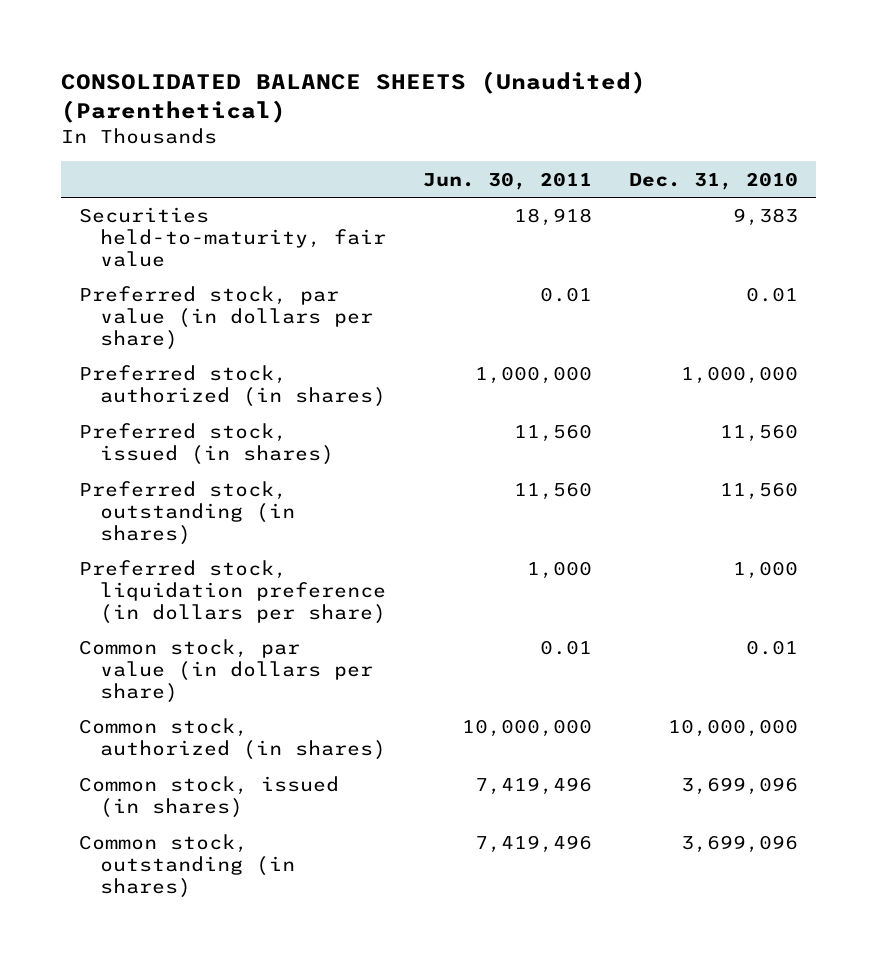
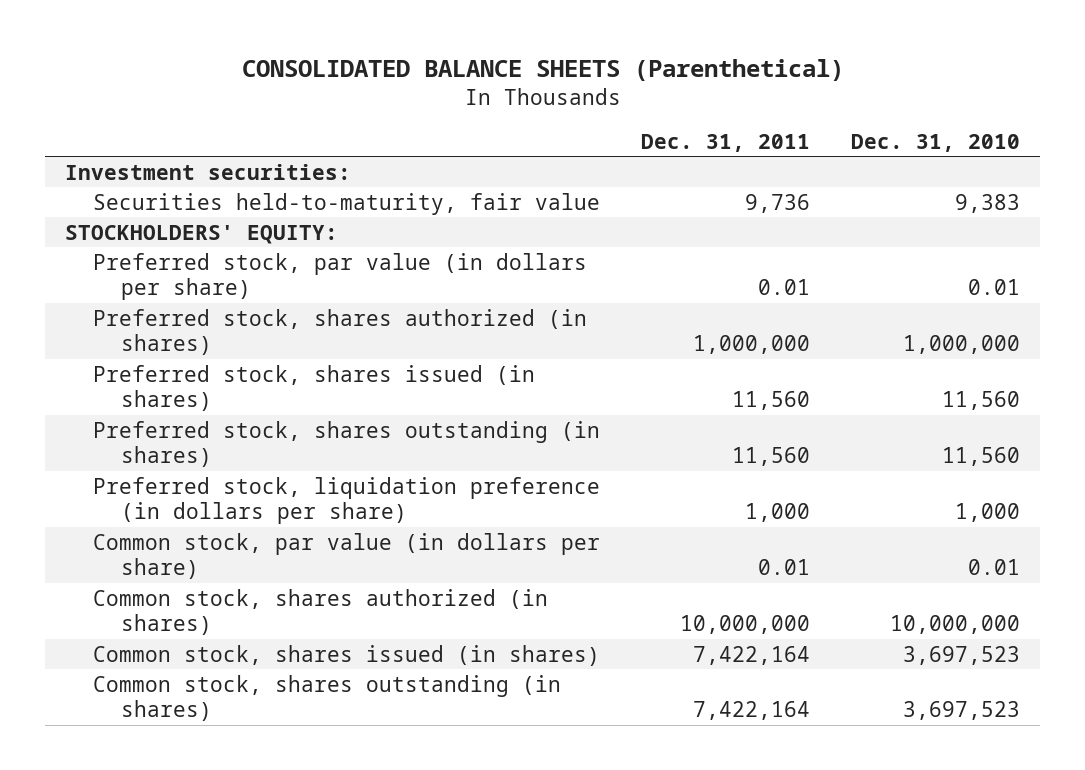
[60,71,646,123] CONSOLIDATED BALANCE SHEETS (Unaudited) (Parenthetical) -> [241,59,844,82] CONSOLIDATED BALANCE SHEETS (Parenthetical)
[422,171,592,190] Jun. 30, 2011 -> none
none -> [640,133,810,152] Dec. 31, 2011
none -> [65,163,352,180] Investment securities:
none -> [65,224,339,244] STOCKHOLDERS' EQUITY:
[79,365,386,408] Preferred stock, authorized (in shares) -> [93,308,588,356] Preferred stock, shares authorized (in shares)
[79,423,334,466] Preferred stock, issued (in shares) -> [93,364,536,412] Preferred stock, shares issued (in shares)
[79,481,295,545] Preferred stock, outstanding (in shares) -> [93,420,601,468] Preferred stock, shares outstanding (in shares)
[79,718,386,761] Common stock, authorized (in shares) -> [93,588,549,636] Common stock, shares authorized (in shares)
[79,776,340,819] Common stock, issued (in shares) -> [93,644,601,666] Common stock, shares issued (in shares)
[680,777,798,796] 3,699,096 -> [902,645,1020,665] 3,697,523
[79,834,295,898] Common stock, outstanding (in shares) -> [93,674,562,722] Common stock, shares outstanding (in shares)
[680,835,798,854] 3,699,096 -> [902,701,1020,721] 3,697,523

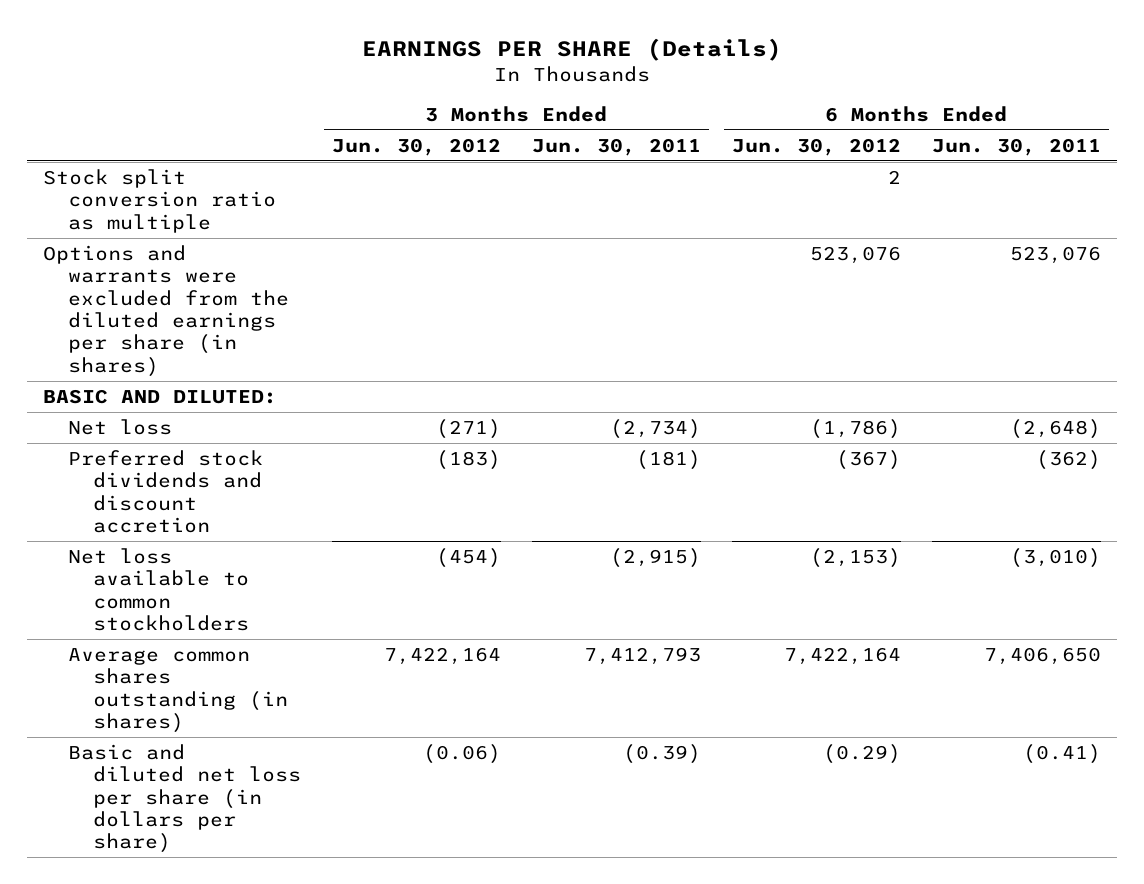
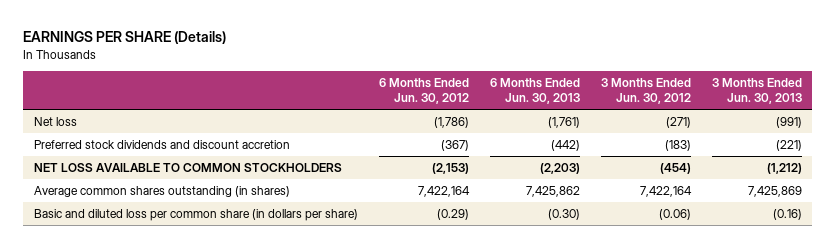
[531,137,701,156] Jun. 30, 2011 -> none
[932,137,1102,156] Jun. 30, 2011 -> none
none -> [489,77,580,105] 6 Months Ended Jun. 30, 2013
none -> [711,77,802,105] 3 Months Ended Jun. 30, 2013
[42,168,276,233] Stock split conversion ratio as multiple -> none
[42,244,289,377] Options and warrants were excluded from the diluted earnings per share (in shares) -> none
[42,388,277,404] BASIC AND DILUTED: -> none
[67,547,249,631] Net loss available to common stockholders -> [33,162,342,172] NET LOSS AVAILABLE TO COMMON STOCKHOLDERS
[67,743,301,854] Basic and diluted net loss per share (in dollars per share) -> [33,208,358,221] Basic and diluted loss per common share (in dollars per share)

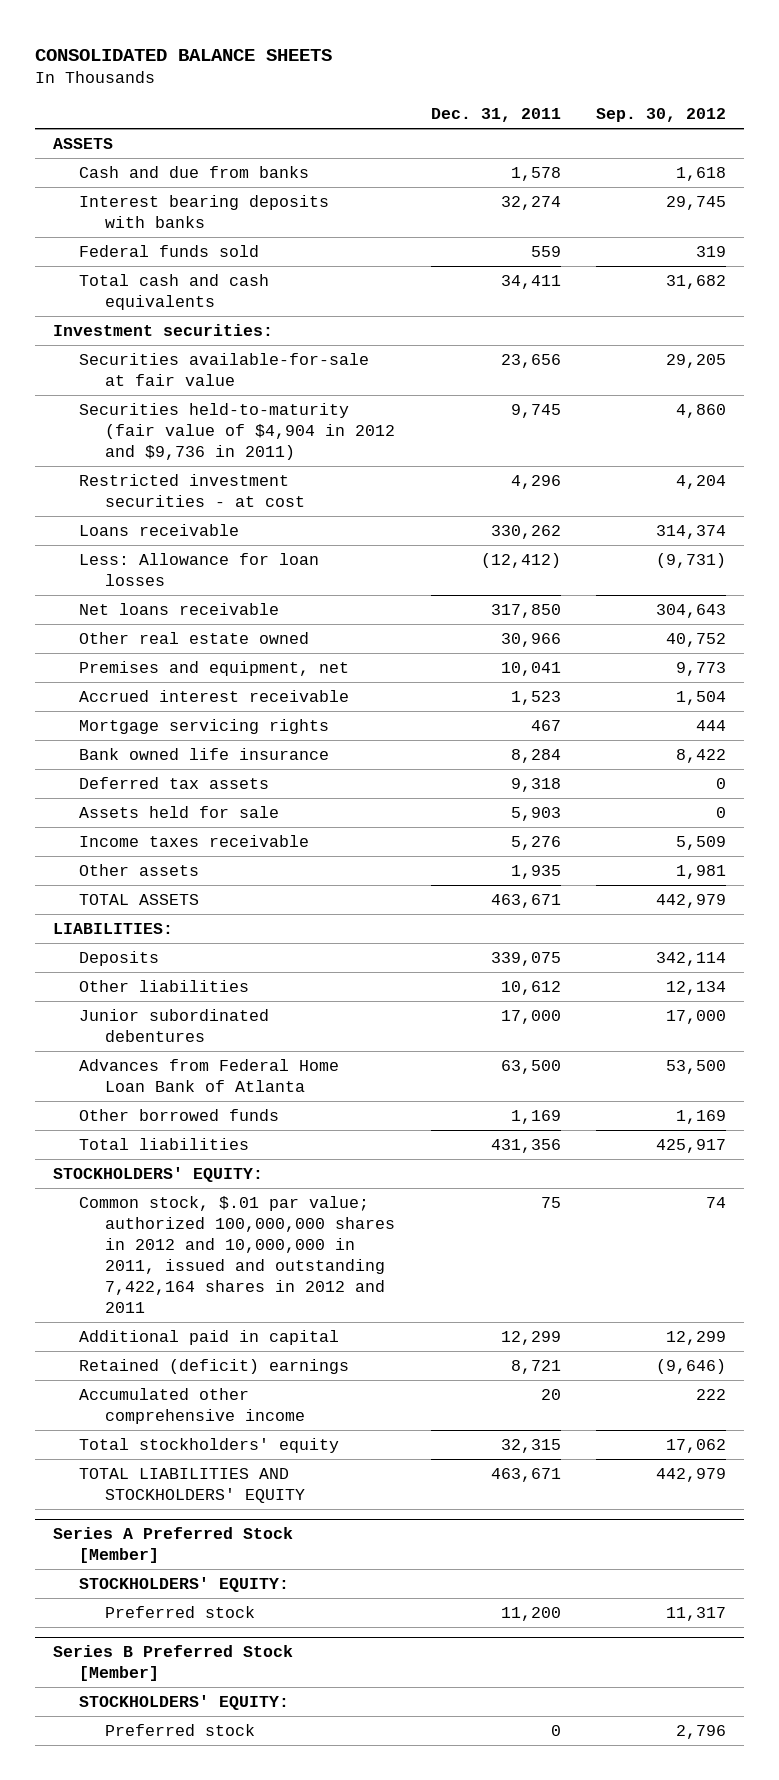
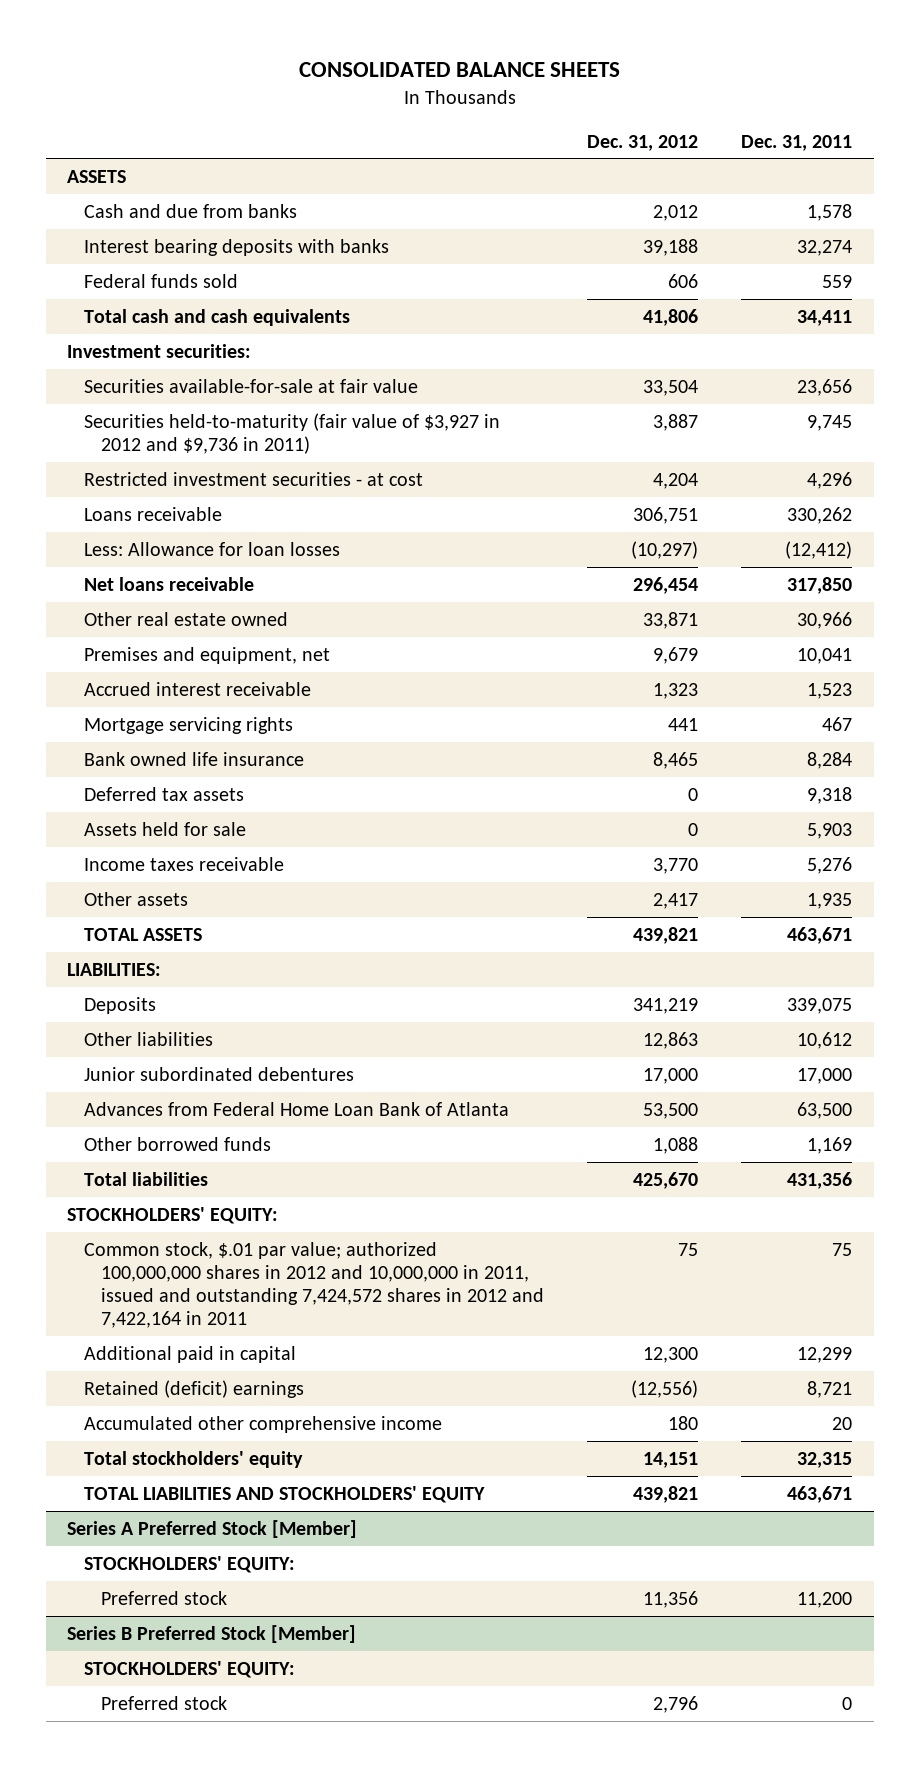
[596,108,727,123] Sep. 30, 2012 -> none
none -> [586,134,698,151] Dec. 31, 2012
[78,402,396,460] Securities held-to-maturity (fair value of $4,904 in 2012 and $9,736 in 2011) -> [84,412,501,454] Securities held-to-maturity (fair value of $3,927 in 2012 and $9,736 in 2011)
[78,1195,396,1313] Common stock, $.01 par value; authorized 100,000,000 shares in 2012 and 10,000,000 in 2011, issued and outstanding 7,422,164 shares in 2012 and 2011 -> [84,1241,544,1329] Common stock, $.01 par value; authorized 100,000,000 shares in 2012 and 10,000,000 in 2011, issued and outstanding 7,424,572 shares in 2012 and 7,422,164 in 2011

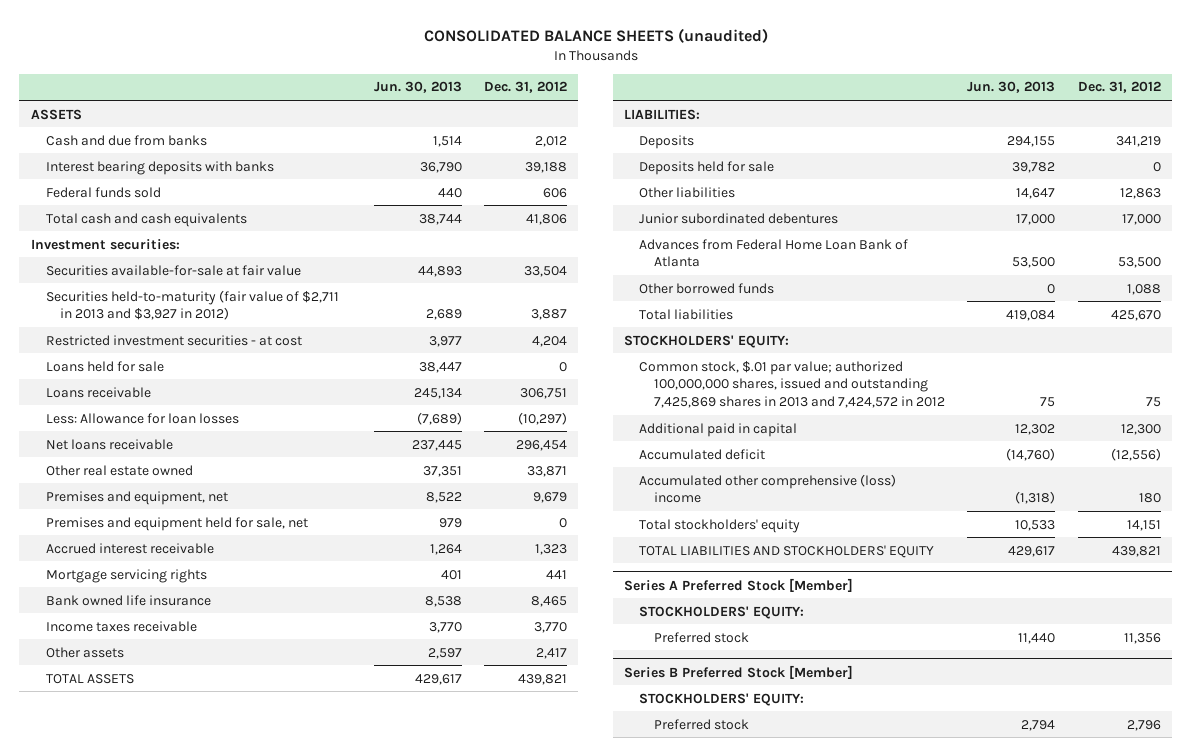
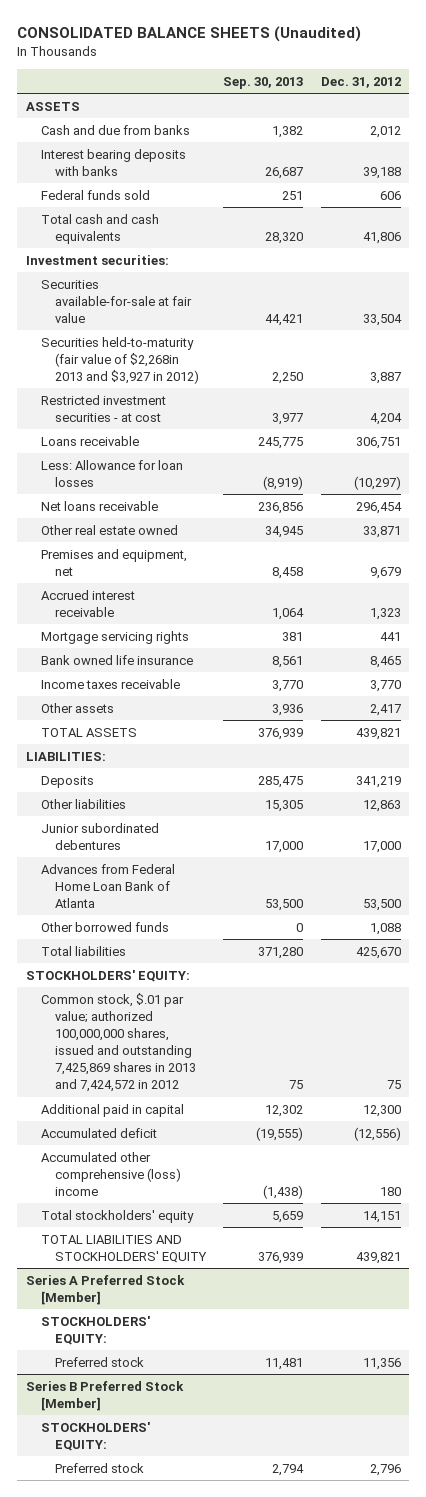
[423,28,768,44] CONSOLIDATED BALANCE SHEETS (unaudited) -> [17,25,362,42] CONSOLIDATED BALANCE SHEETS (Unaudited)
[373,81,462,94] Jun. 30, 2013 -> none
none -> [223,76,304,89] Sep. 30, 2013
[45,289,339,321] Securities held-to-maturity (fair value of $2,711 in 2013 and $3,927 in 2012) -> [40,336,200,384] Securities held-to-maturity (fair value of $2,268in 2013 and $3,927 in 2012)
[45,360,164,372] Loans held for sale -> none
[45,516,308,531] Premises and equipment held for sale, net -> none
[639,160,775,175] Deposits held for sale -> none

